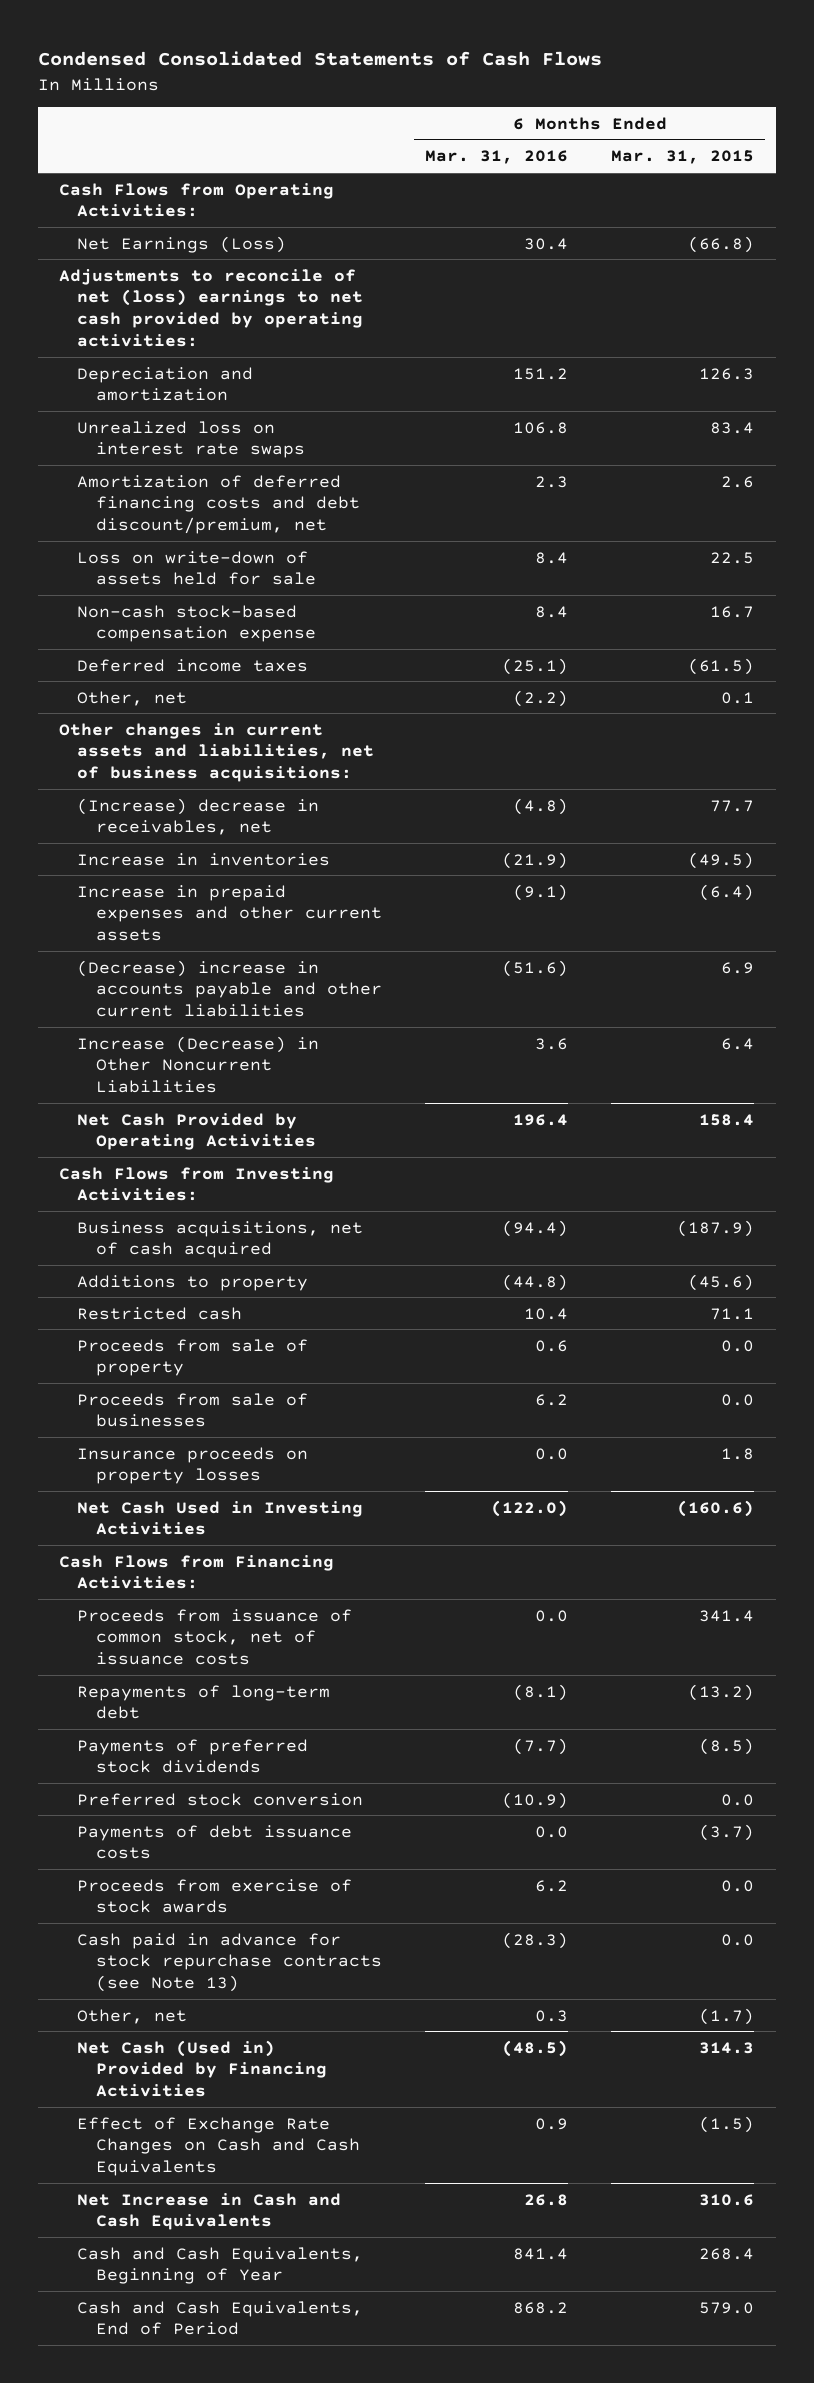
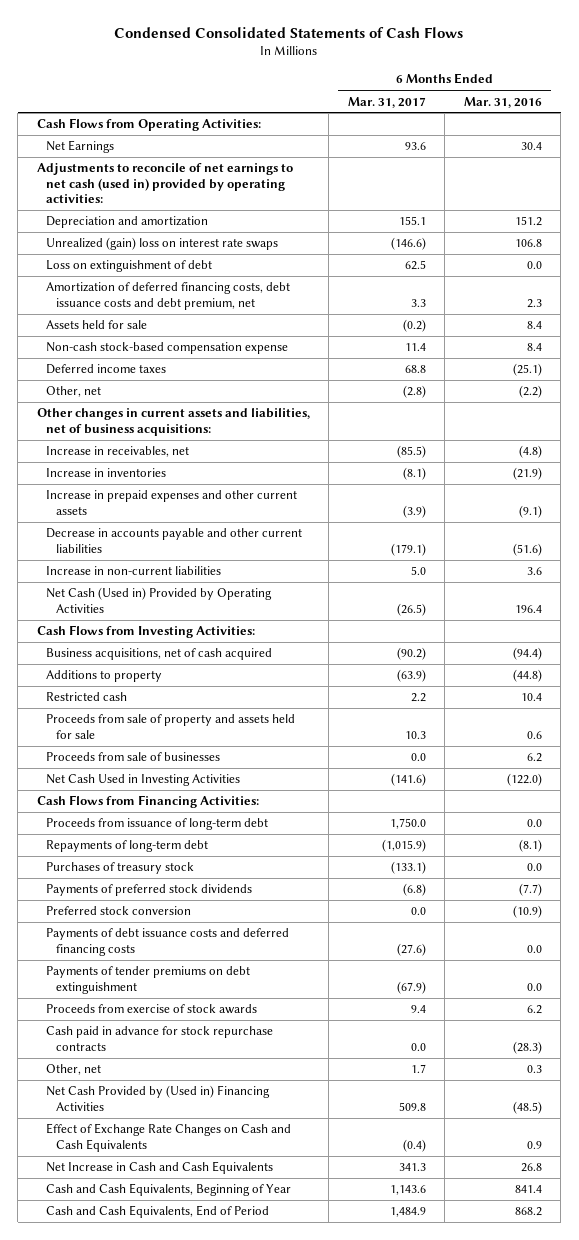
[611,150,755,165] Mar. 31, 2015 -> none
none -> [347,96,426,108] Mar. 31, 2017
[77,235,287,253] Net Earnings (Loss) -> [46,140,115,154] Net Earnings
[59,268,364,348] Adjustments to reconcile of net (loss) earnings to net cash provided by operating activities: -> [36,163,293,204] Adjustments to reconcile of net earnings to net cash (used in) provided by operating activities:
[77,420,305,459] Unrealized loss on interest rate swaps -> [46,237,279,251] Unrealized (gain) loss on interest rate swaps
none -> [46,260,213,273] Loss on extinguishment of debt
[77,474,360,535] Amortization of deferred financing costs and debt discount/premium, net -> [46,282,291,310] Amortization of deferred financing costs, debt issuance costs and debt premium, net
[77,550,316,586] Loss on write-down of assets held for sale -> [46,320,148,330] Assets held for sale
[77,797,320,836] (Increase) decrease in receivables, net -> [46,446,190,458] Increase in receivables, net
[77,959,382,1018] (Decrease) increase in accounts payable and other current liabilities -> [46,528,303,553] Decrease in accounts payable and other current liabilities
[77,1035,320,1094] Increase (Decrease) in Other Noncurrent Liabilities -> [46,566,222,576] Increase in non-current liabilities
[77,1112,316,1151] Net Cash Provided by Operating Activities -> [46,587,273,613] Net Cash (Used in) Provided by Operating Activities
[77,1338,309,1377] Proceeds from sale of property -> [46,714,296,739] Proceeds from sale of property and assets held for sale
[77,1446,309,1485] Insurance proceeds on property losses -> none
[77,1608,353,1666] Proceeds from issuance of common stock, net of issuance costs -> none
none -> [46,818,269,831] Proceeds from issuance of long-term debt
none -> [46,862,195,875] Purchases of treasury stock
[77,1824,353,1860] Payments of debt issuance costs -> [46,928,290,956] Payments of debt issuance costs and deferred financing costs
none -> [46,966,251,994] Payments of tender premiums on debt extinguishment
[77,1932,382,1993] Cash paid in advance for stock repurchase contracts (see Note 13) -> [46,1026,274,1051] Cash paid in advance for stock repurchase contracts
[77,2039,327,2098] Net Cash (Used in) Provided by Financing Activities -> [46,1085,271,1111] Net Cash Provided by (Used in) Financing Activities

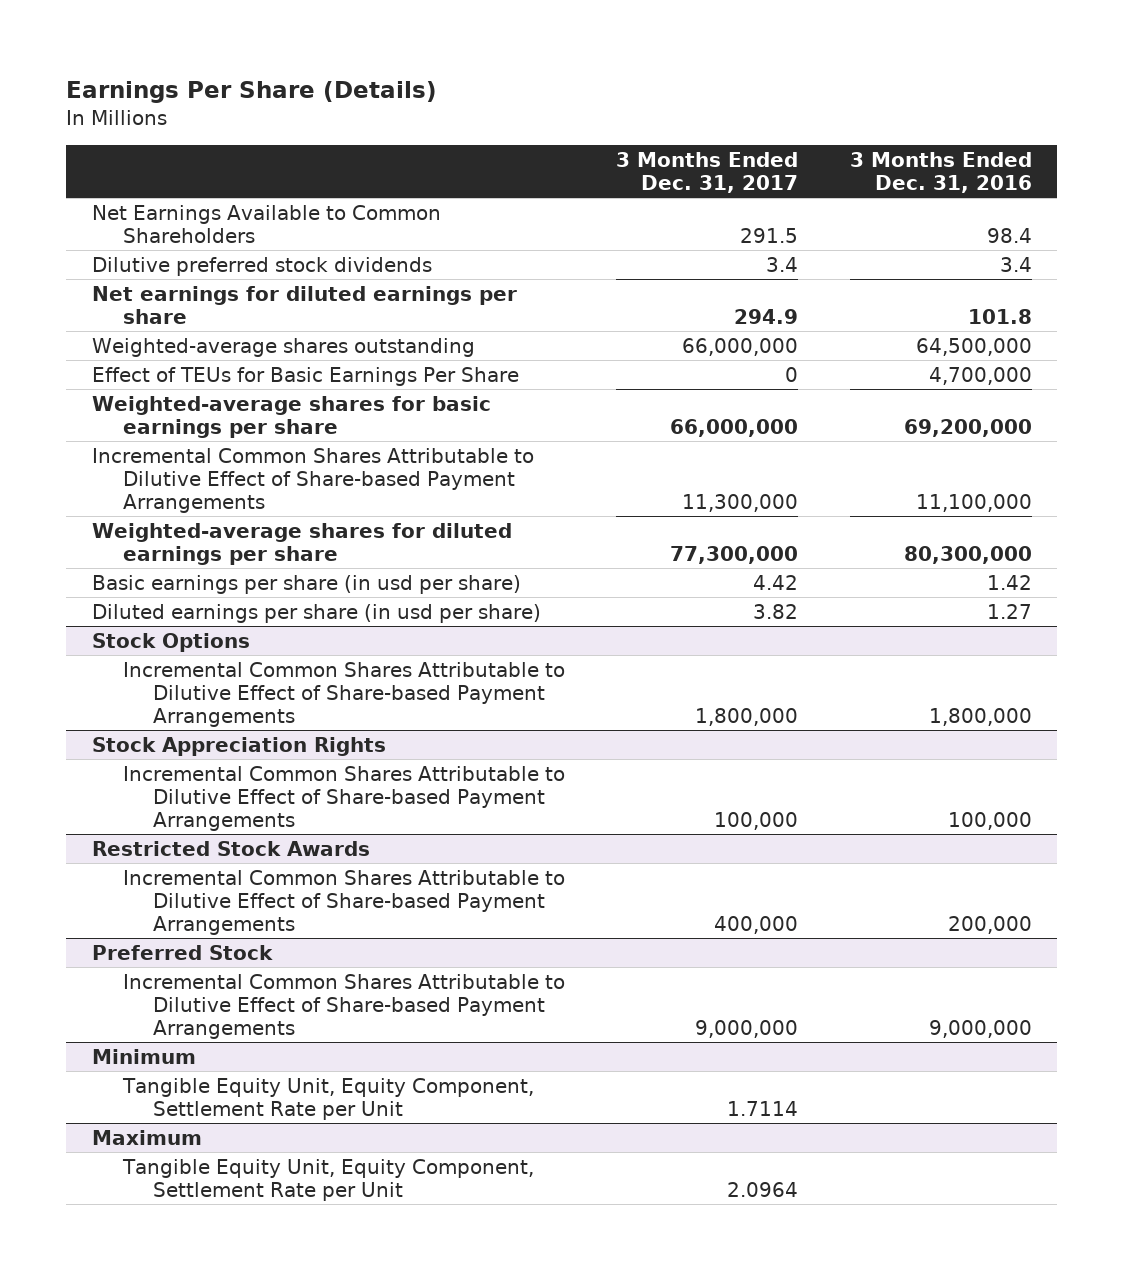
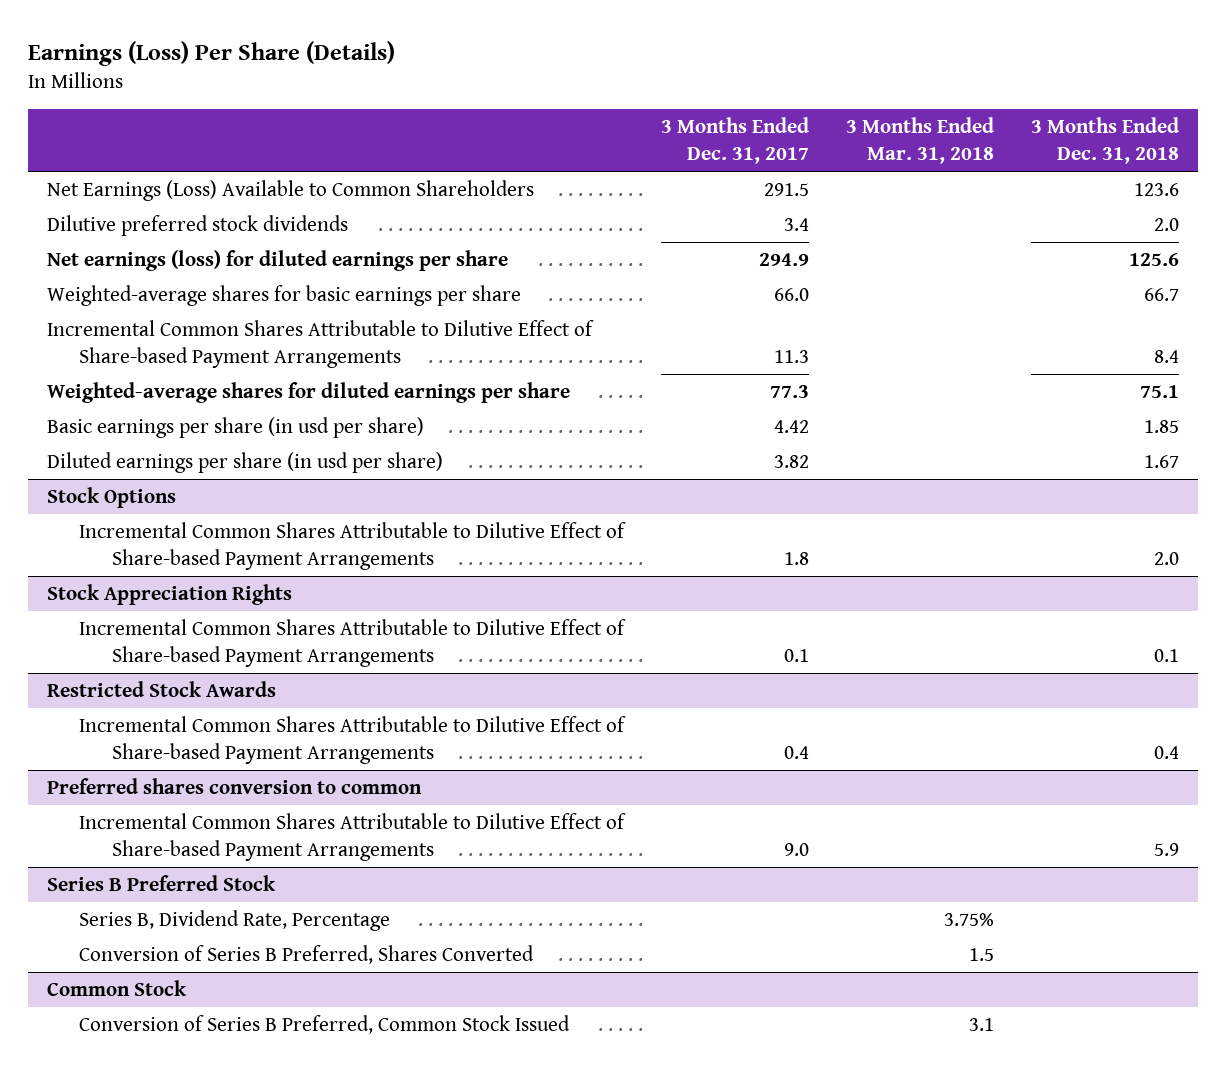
[66,80,438,103] Earnings Per Share (Details) -> [28,41,396,67] Earnings (Loss) Per Share (Details)
[849,151,1032,194] 3 Months Ended Dec. 31, 2016 -> none
none -> [846,117,995,164] 3 Months Ended Mar. 31, 2018
none -> [1031,117,1180,164] 3 Months Ended Dec. 31, 2018
[92,204,442,243] Net Earnings Available to Common Shareholders -> [46,180,534,202] Net Earnings (Loss) Available to Common Shareholders
[92,337,476,357] Weighted-average shares outstanding -> none
[92,366,520,386] Effect of TEUs for Basic Earnings Per Share -> none
[92,285,518,324] Net earnings for diluted earnings per share -> [46,250,508,272] Net earnings (loss) for diluted earnings per share
[670,418,799,437] 66,000,000 -> [774,288,810,302] 66.0
[682,494,799,513] 11,300,000 -> [774,349,810,363] 11.3
[670,545,799,564] 77,300,000 -> [770,385,810,399] 77.3
[695,708,799,727] 1,800,000 -> [784,551,810,565] 1.8
[714,812,799,831] 100,000 -> [784,648,810,662] 0.1
[92,1048,197,1064] Minimum -> none
[121,1077,534,1120] Tangible Equity Unit, Equity Component, Settlement Rate per Unit -> none
[92,1129,203,1145] Maximum -> none
[121,1158,534,1201] Tangible Equity Unit, Equity Component, Settlement Rate per Unit -> none
[714,916,799,935] 400,000 -> [784,745,810,759] 0.4
[92,944,274,960] Preferred Stock -> [46,778,422,795] Preferred shares conversion to common
[695,1020,799,1039] 9,000,000 -> [784,842,810,856] 9.0
none -> [46,875,276,892] Series B Preferred Stock
none -> [79,910,391,932] Series B, Dividend Rate, Percentage
none -> [79,945,535,965] Conversion of Series B Preferred, Shares Converted
none -> [46,980,187,997] Common Stock
none -> [79,1015,571,1035] Conversion of Series B Preferred, Common Stock Issued

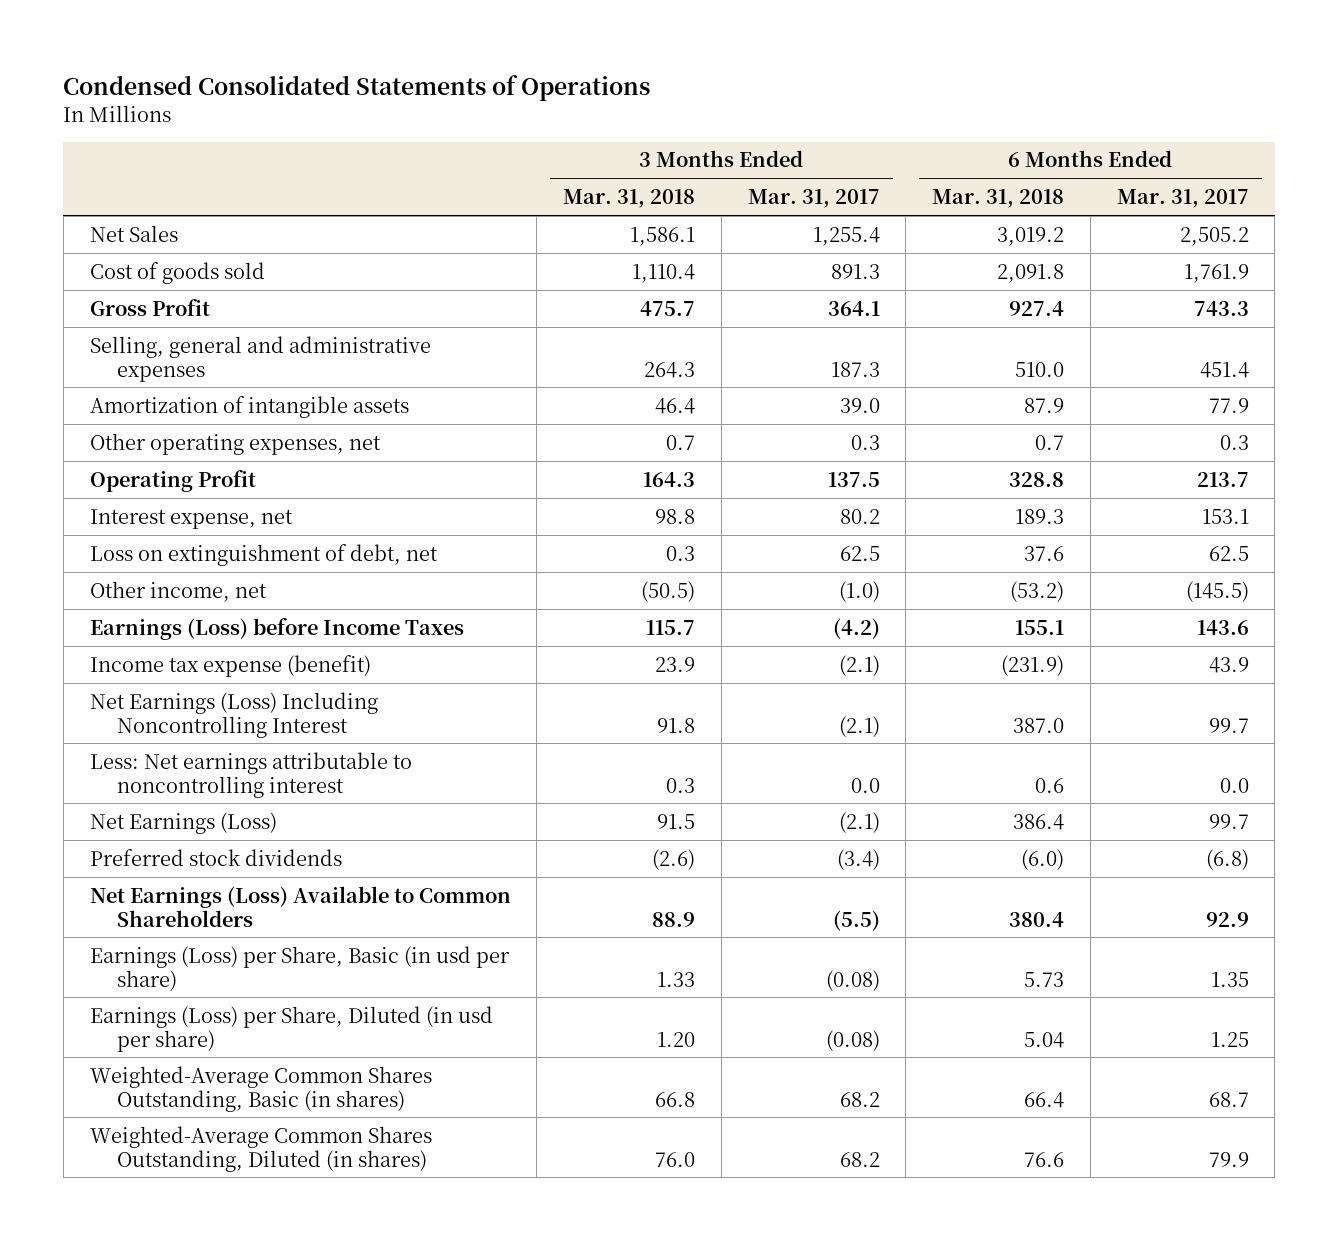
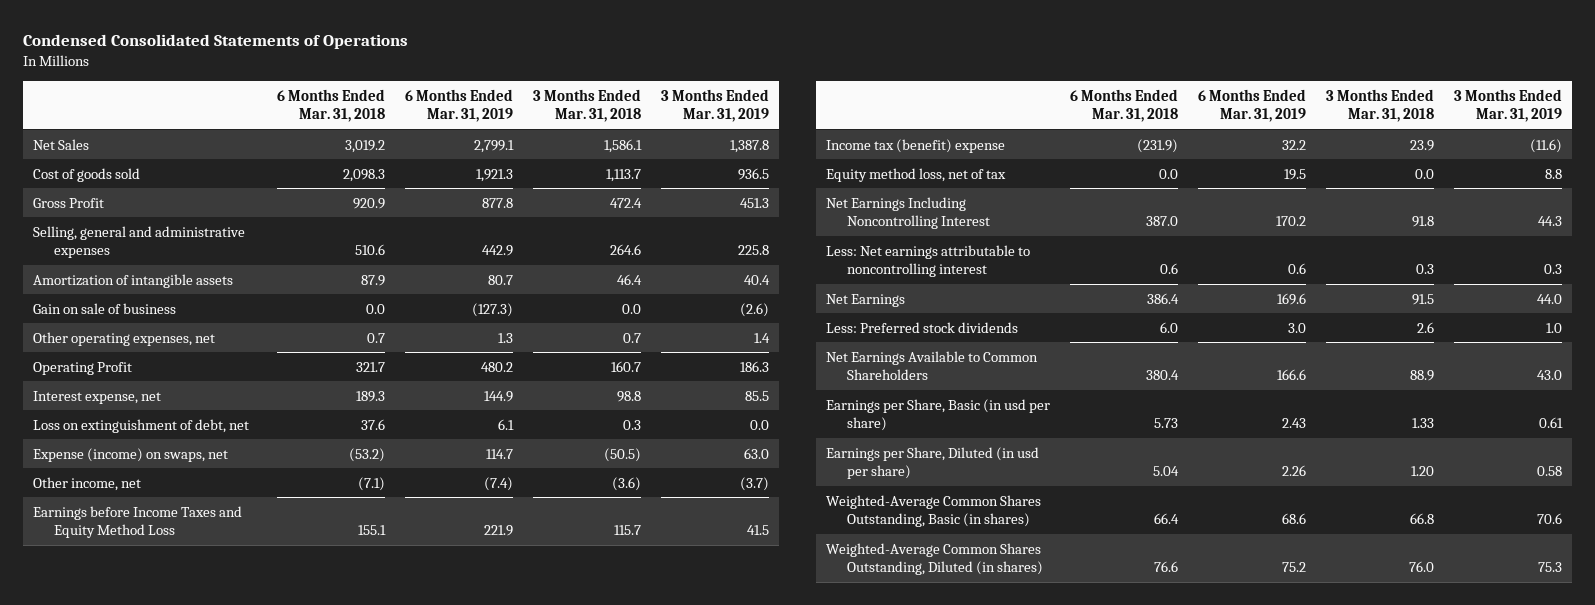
[747,189,880,209] Mar. 31, 2017 -> none
[1116,189,1249,209] Mar. 31, 2017 -> none
none -> [404,88,513,123] 6 Months Ended Mar. 31, 2019
none -> [660,88,769,123] 3 Months Ended Mar. 31, 2019
[632,263,696,283] 1,110.4 -> [605,168,641,182] 1,113.7
[997,263,1065,283] 2,091.8 -> [342,168,385,182] 2,098.3
[640,300,696,316] 475.7 -> [609,197,642,208] 472.4
[1009,300,1065,316] 927.4 -> [352,197,385,209] 920.9
[644,361,696,378] 264.3 -> [609,244,641,256] 264.6
[1015,361,1065,377] 510.0 -> [354,244,385,256] 510.6
none -> [32,302,176,314] Gain on sale of business
[643,471,696,487] 164.3 -> [610,360,641,372] 160.7
[1009,471,1065,487] 328.8 -> [355,361,385,372] 321.7
none -> [32,447,228,462] Expense (income) on swaps, net
[641,580,696,602] (50.5) -> [611,476,641,491] (3.6)
[1010,580,1065,602] (53.2) -> [357,476,385,491] (7.1)
[89,617,464,640] Earnings (Loss) before Income Taxes -> [32,505,242,539] Earnings before Income Taxes and Equity Method Loss
[89,654,371,677] Income tax expense (benefit) -> [826,138,1006,153] Income tax (benefit) expense
none -> [826,167,1007,182] Equity method loss, net of tax
[89,691,378,738] Net Earnings (Loss) Including Noncontrolling Interest -> [826,196,991,230] Net Earnings Including Noncontrolling Interest
[89,811,277,834] Net Earnings (Loss) -> [826,293,906,307] Net Earnings
[89,848,342,866] Preferred stock dividends -> [826,321,1019,333] Less: Preferred stock dividends
[652,848,696,870] (2.6) -> [1417,321,1435,333] 2.6
[1021,848,1065,870] (6.0) -> [1160,321,1179,333] 6.0
[89,885,511,927] Net Earnings (Loss) Available to Common Shareholders -> [826,350,1039,381] Net Earnings Available to Common Shareholders
[89,945,510,991] Earnings (Loss) per Share, Basic (in usd per share) -> [826,398,1051,432] Earnings per Share, Basic (in usd per share)
[89,1005,493,1052] Earnings (Loss) per Share, Diluted (in usd per share) -> [826,446,1040,480] Earnings per Share, Diluted (in usd per share)

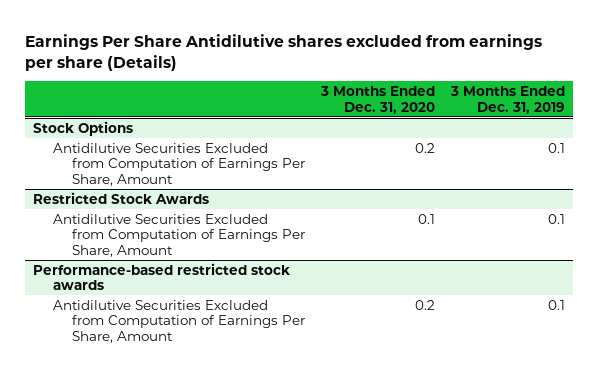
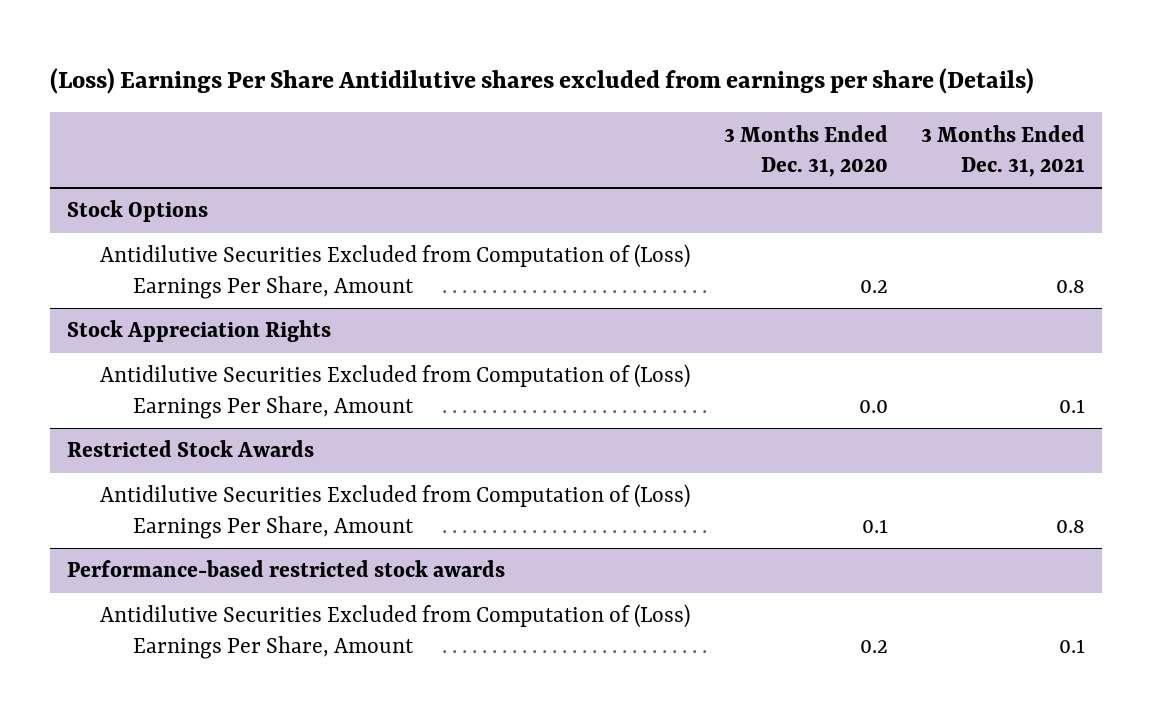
[25,33,543,71] Earnings Per Share Antidilutive shares excluded from earnings per share (Details) -> [49,67,1034,94] (Loss) Earnings Per Share Antidilutive shares excluded from earnings per share (Details)
[450,85,566,114] 3 Months Ended Dec. 31, 2019 -> none
none -> [921,124,1086,177] 3 Months Ended Dec. 31, 2021
[52,142,306,187] Antidilutive Securities Excluded from Computation of Earnings Per Share, Amount -> [99,244,690,299] Antidilutive Securities Excluded from Computation of (Loss) Earnings Per Share, Amount
none -> [66,320,331,343] Stock Appreciation Rights
none -> [99,364,690,419] Antidilutive Securities Excluded from Computation of (Loss) Earnings Per Share, Amount
[52,213,306,258] Antidilutive Securities Excluded from Computation of Earnings Per Share, Amount -> [99,484,690,539] Antidilutive Securities Excluded from Computation of (Loss) Earnings Per Share, Amount
[52,299,306,344] Antidilutive Securities Excluded from Computation of Earnings Per Share, Amount -> [99,604,690,659] Antidilutive Securities Excluded from Computation of (Loss) Earnings Per Share, Amount

